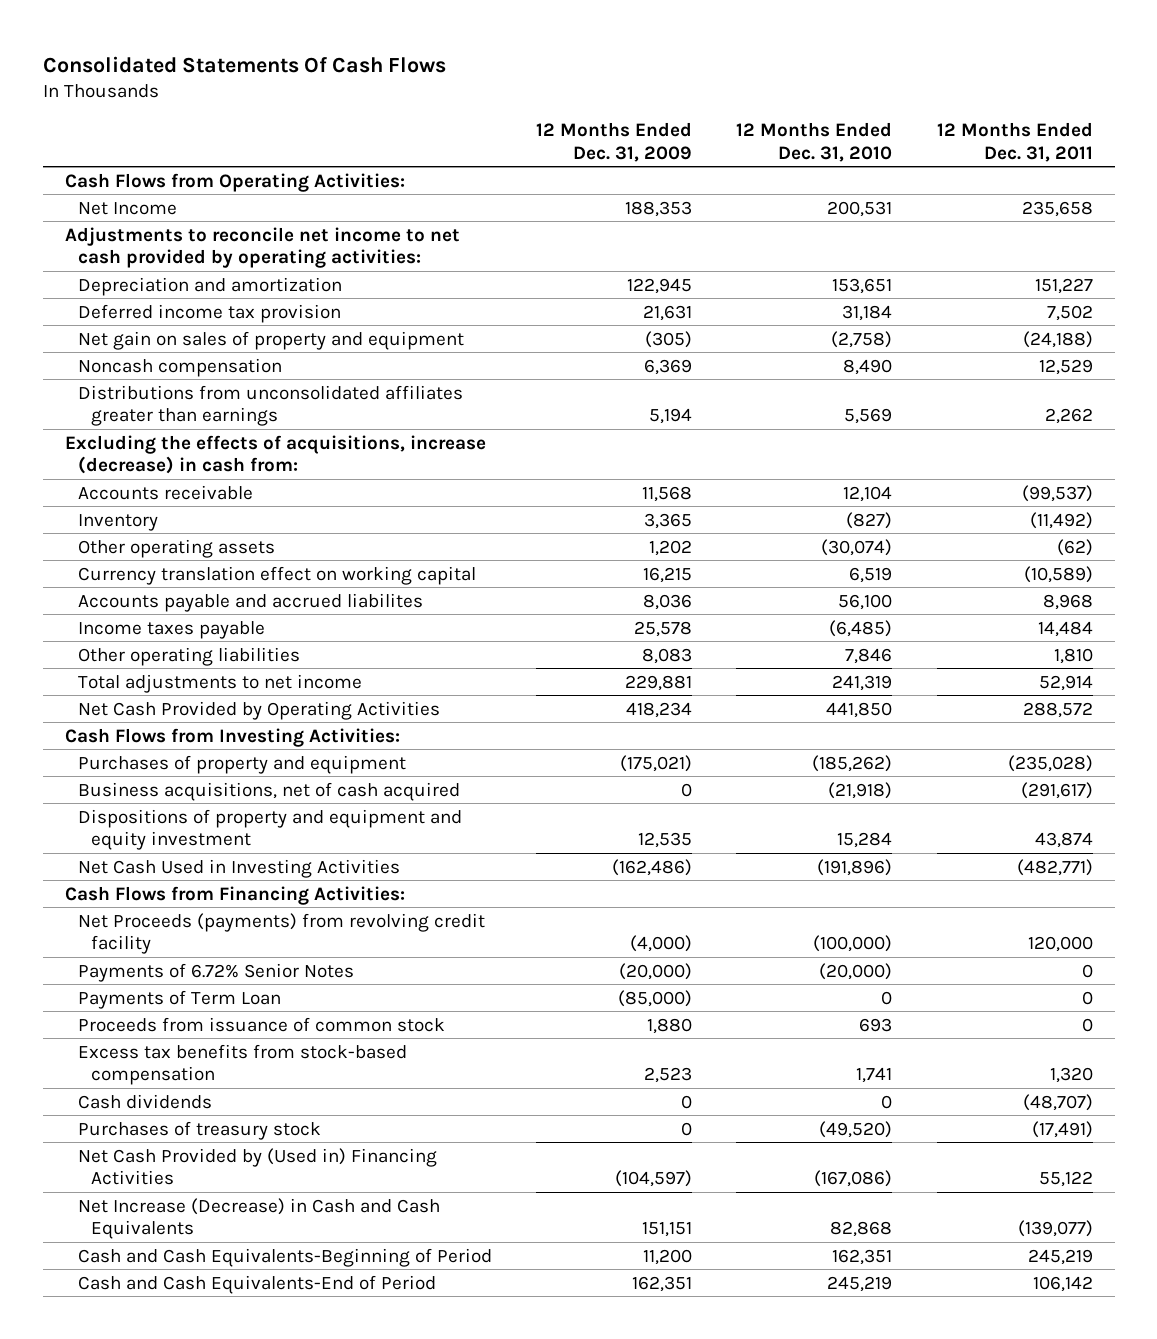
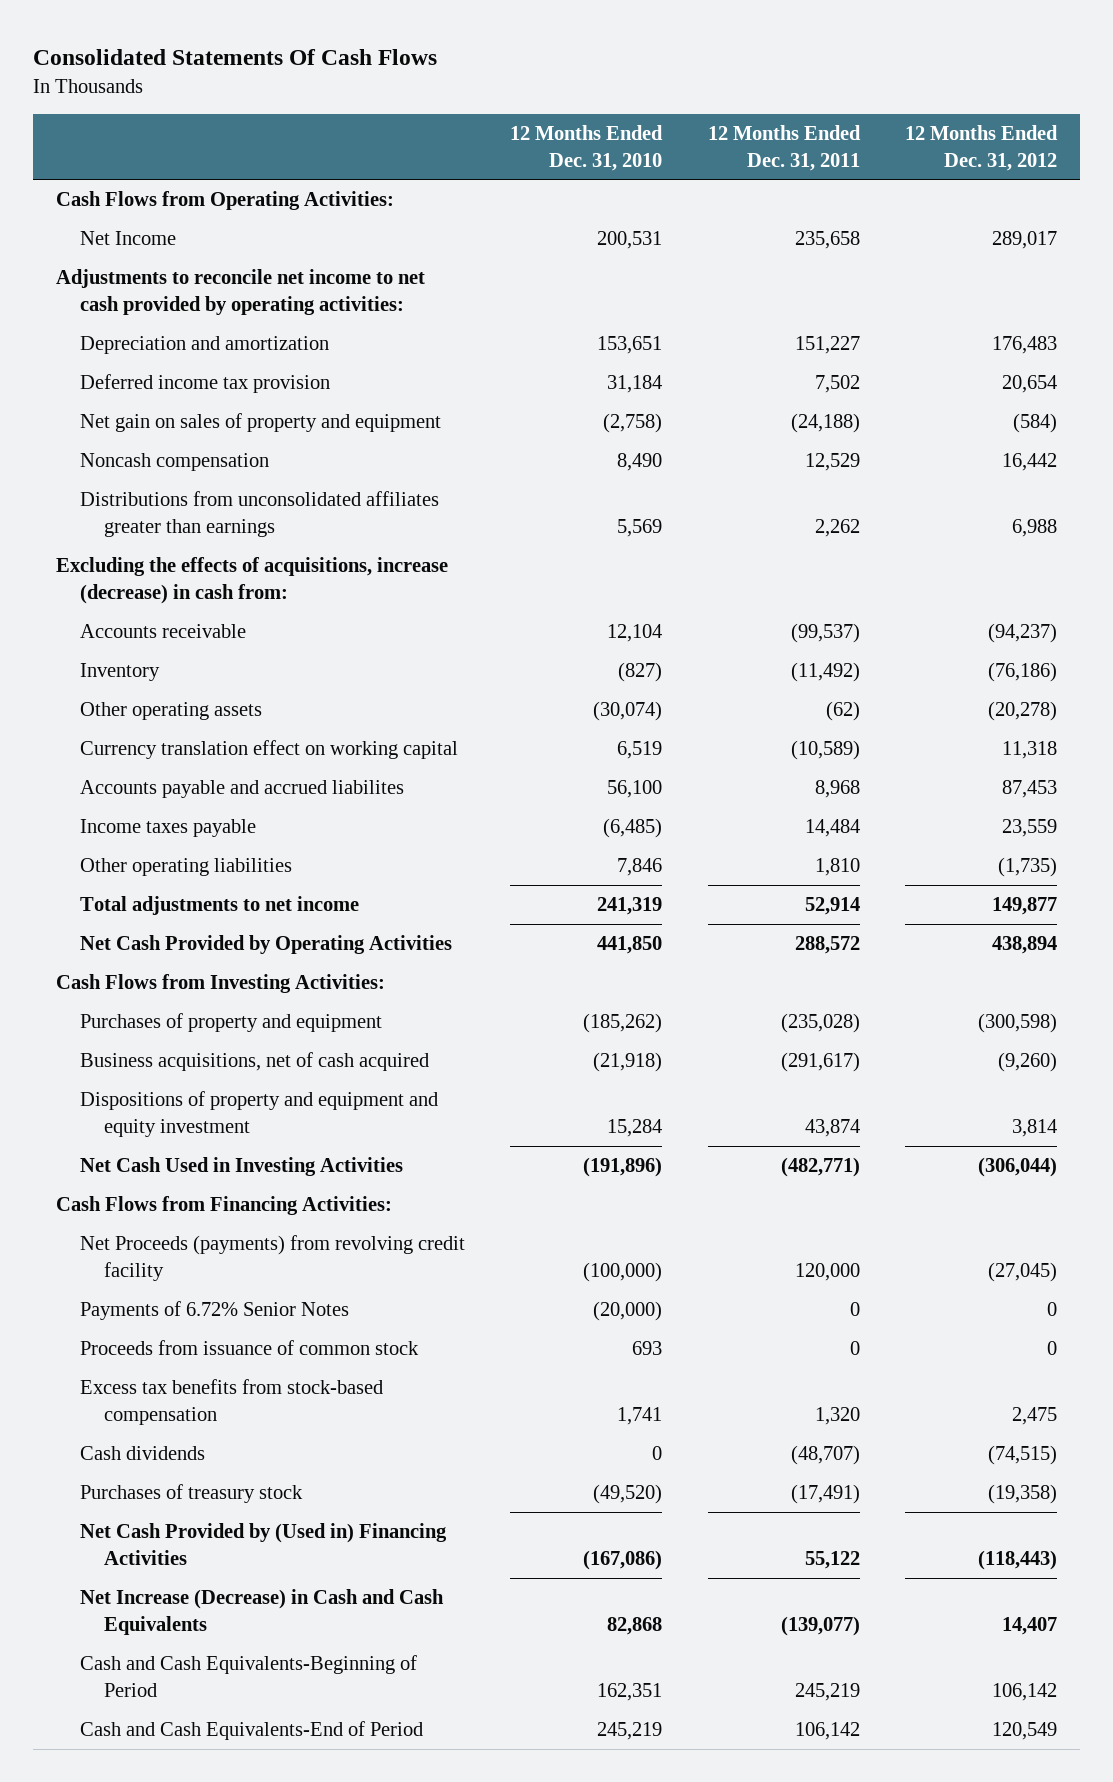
[536,121,693,162] 12 Months Ended Dec. 31, 2009 -> none
none -> [905,124,1059,171] 12 Months Ended Dec. 31, 2012
[78,989,282,1009] Payments of Term Loan -> none

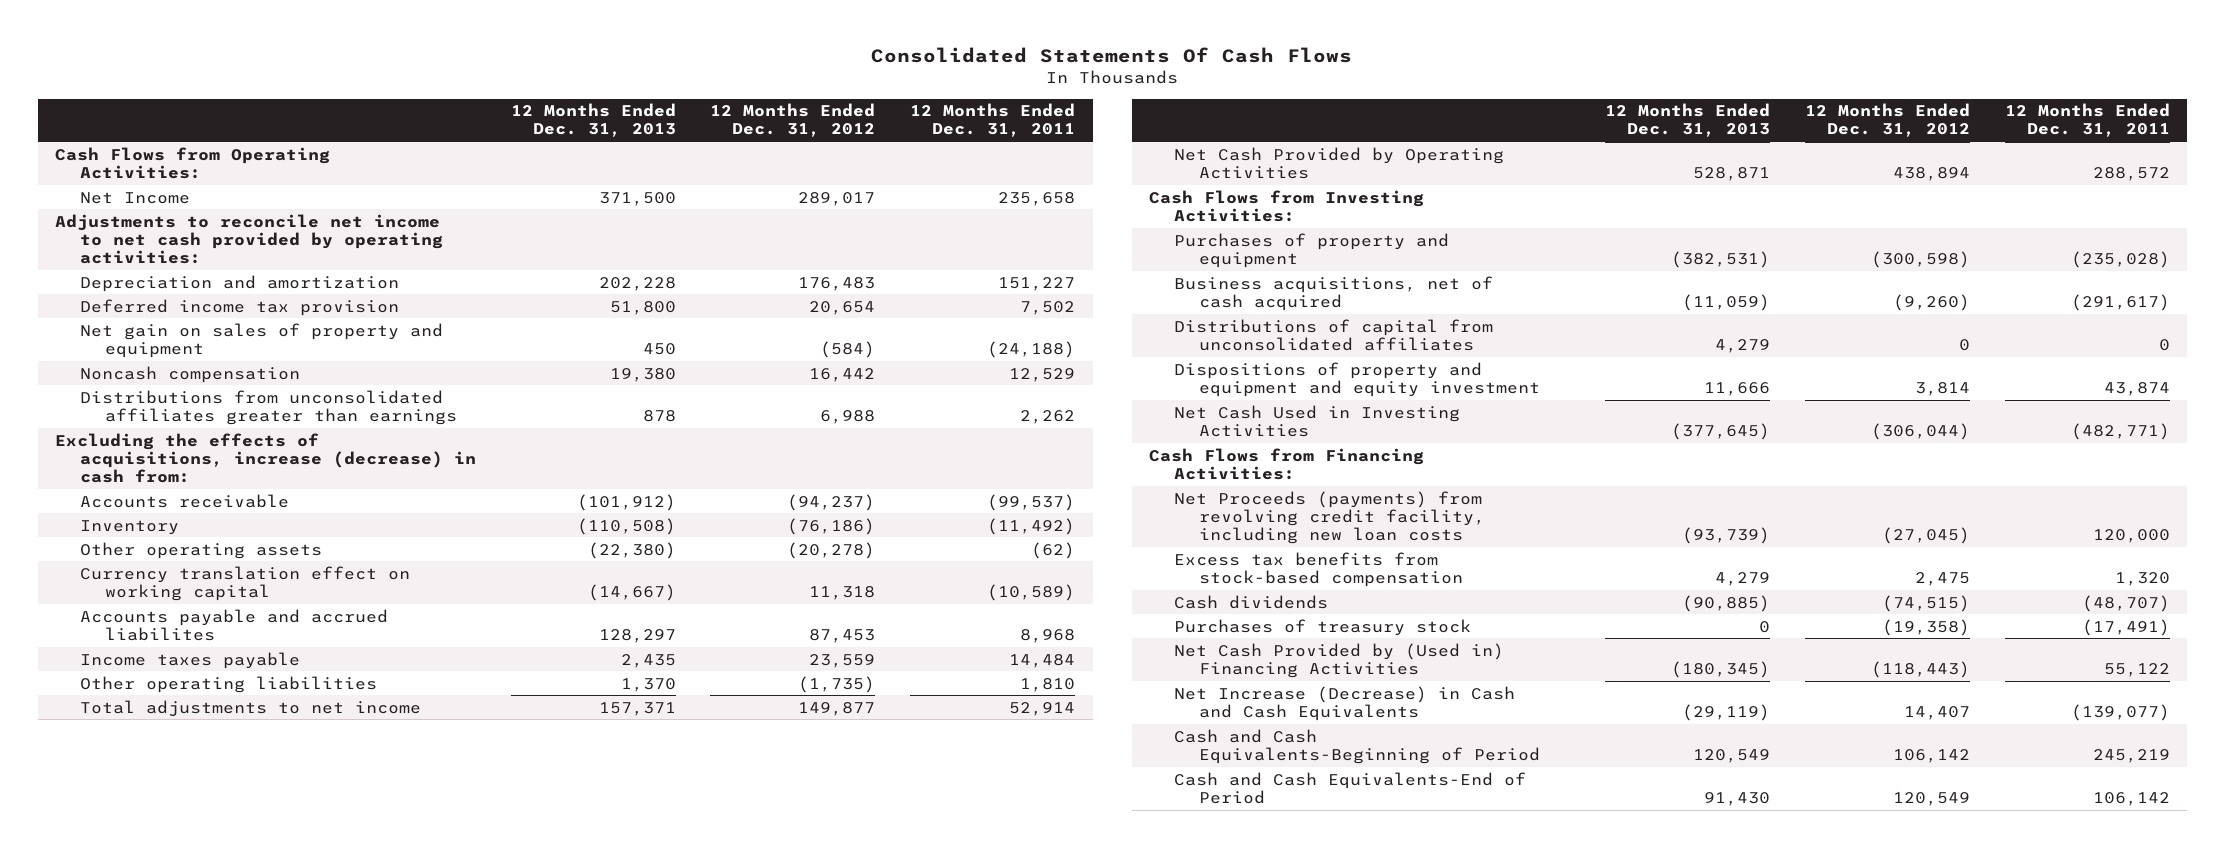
[510,124,664,171] 12 Months Ended Dec. 31, 2010 -> none
none -> [510,103,676,138] 12 Months Ended Dec. 31, 2013
none -> [1174,318,1494,351] Distributions of capital from unconsolidated affiliates
[79,1301,349,1321] Payments of 6.72% Senior Notes -> none
[79,1340,419,1356] Proceeds from issuance of common stock -> none
[79,1235,465,1281] Net Proceeds (payments) from revolving credit facility -> [1174,490,1485,545] Net Proceeds (payments) from revolving credit facility, including new loan costs

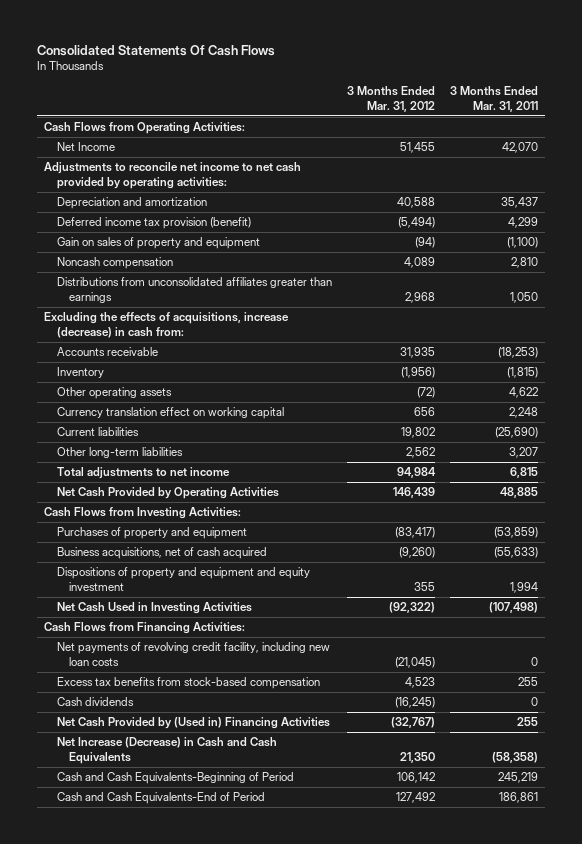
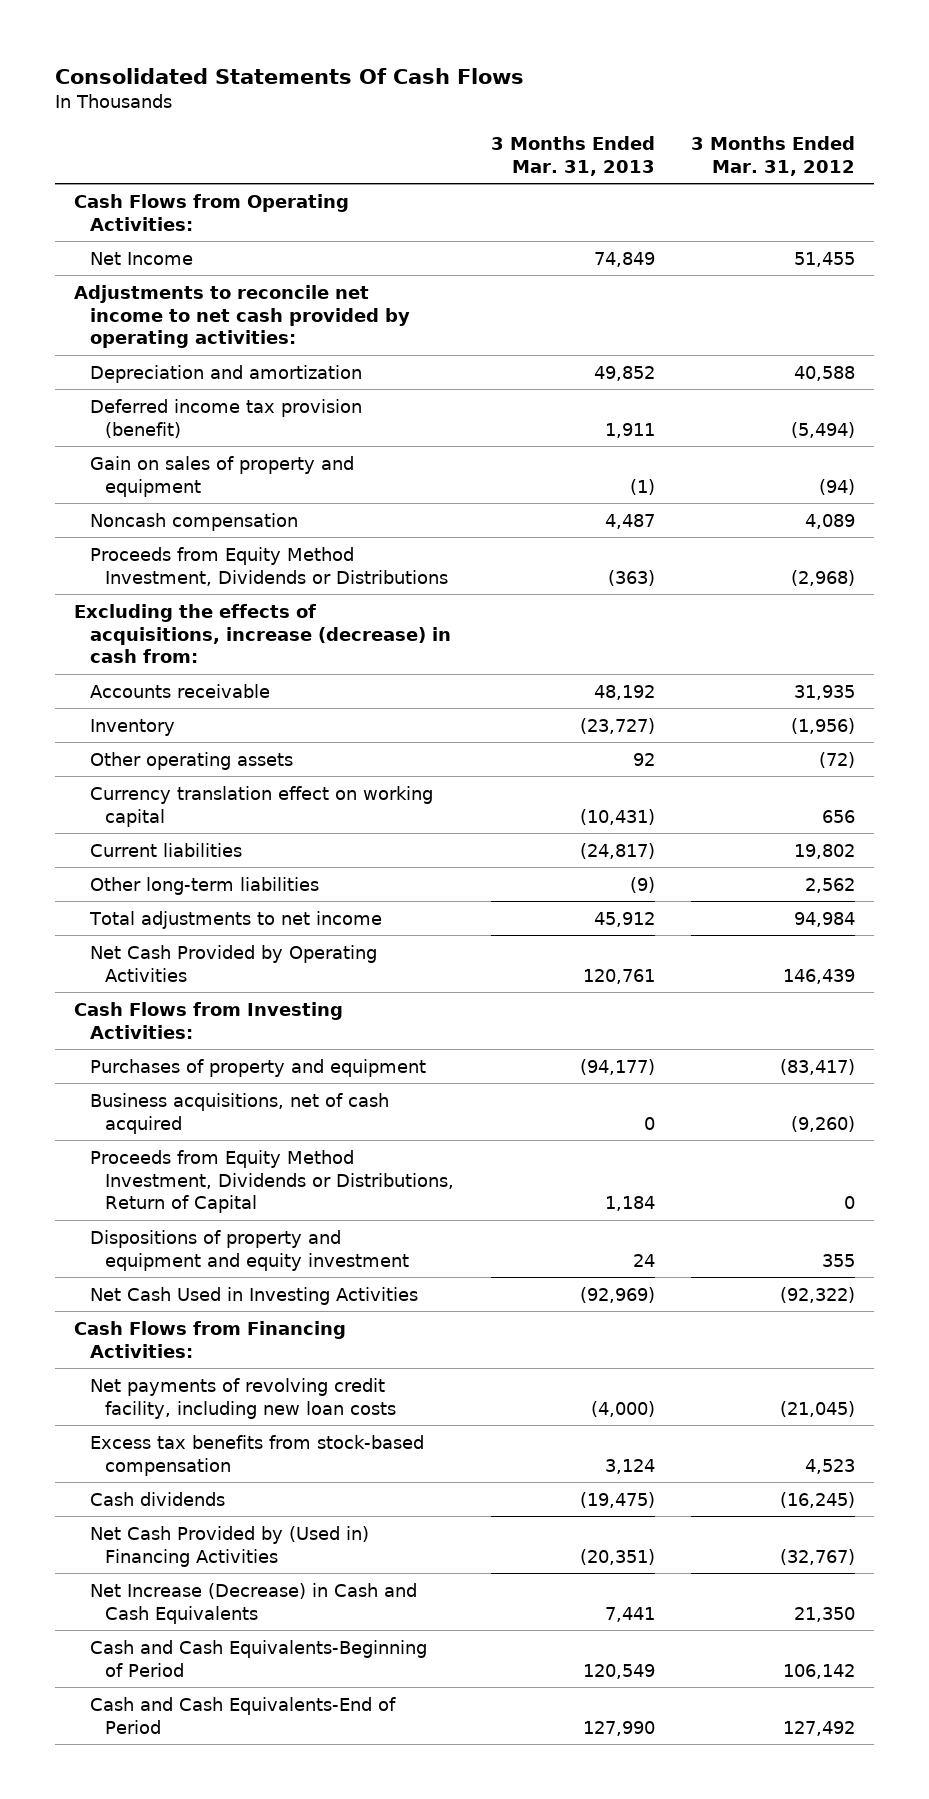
[449,86,538,112] 3 Months Ended Mar. 31, 2011 -> none
none -> [490,136,655,177] 3 Months Ended Mar. 31, 2013
[56,277,332,303] Distributions from unconsolidated affiliates greater than earnings -> none
none -> [89,546,449,586] Proceeds from Equity Method Investment, Dividends or Distributions
none -> [89,1149,455,1214] Proceeds from Equity Method Investment, Dividends or Distributions, Return of Capital

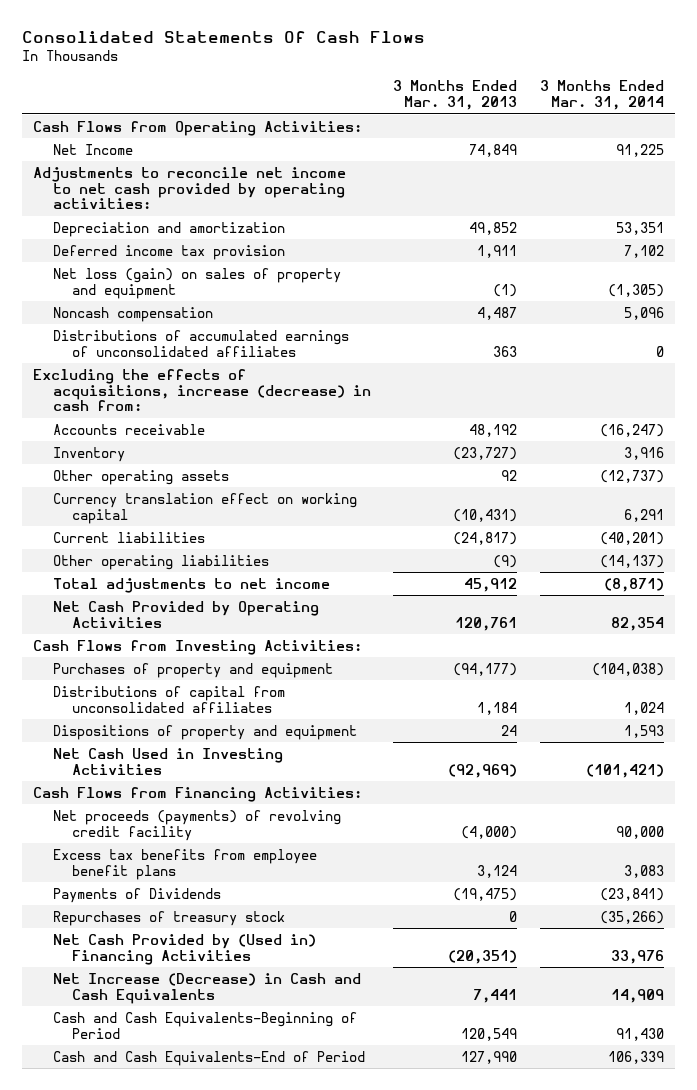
[691,136,856,177] 3 Months Ended Mar. 31, 2012 -> none
none -> [539,80,664,111] 3 Months Ended Mar. 31, 2014
[89,398,362,438] Deferred income tax provision (benefit) -> [52,244,285,260] Deferred income tax provision
[89,455,354,497] Gain on sales of property and equipment -> [52,267,341,299] Net loss (gain) on sales of property and equipment
[89,546,449,586] Proceeds from Equity Method Investment, Dividends or Distributions -> none
none -> [52,329,349,357] Distributions of accumulated earnings of unconsolidated affiliates
[89,876,319,895] Other long-term liabilities -> [52,554,269,570] Other operating liabilities
[89,1092,389,1134] Business acquisitions, net of cash acquired -> none
[89,1149,455,1214] Proceeds from Equity Method Investment, Dividends or Distributions, Return of Capital -> [52,685,285,713] Distributions of capital from unconsolidated affiliates
[89,1229,410,1271] Dispositions of property and equipment and equity investment -> [52,724,357,740] Dispositions of property and equipment
[89,1377,397,1419] Net payments of revolving credit facility, including new loan costs -> [52,809,341,841] Net proceeds (payments) of revolving credit facility
[89,1434,424,1476] Excess tax benefits from stock-based compensation -> [52,848,317,880] Excess tax benefits from employee benefit plans
[89,1491,225,1506] Cash dividends -> [52,887,221,903] Payments of Dividends
none -> [52,910,285,926] Repurchases of treasury stock

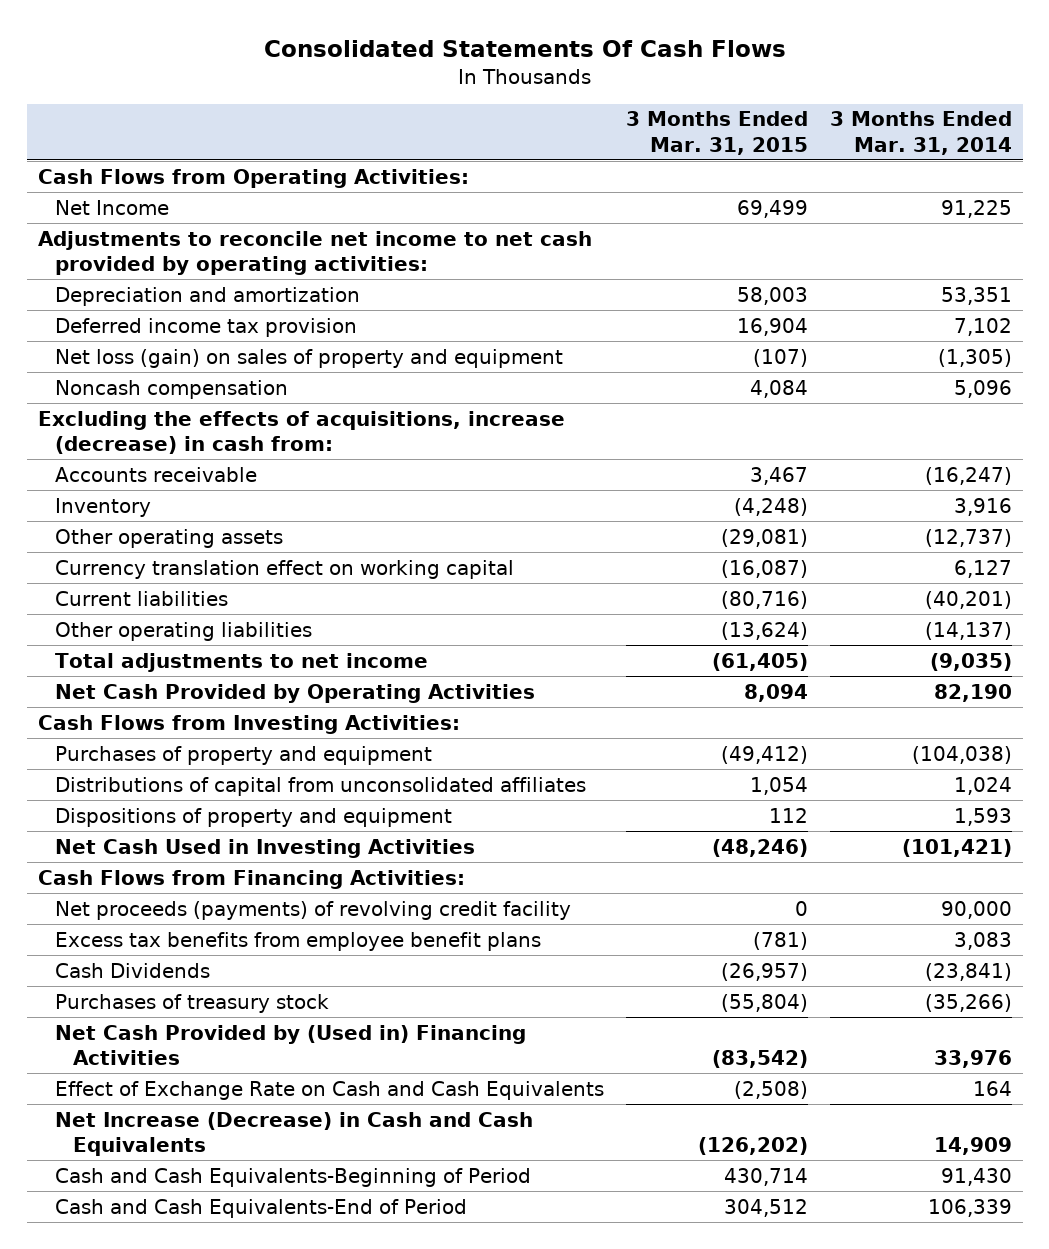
[393,80,518,111] 3 Months Ended Mar. 31, 2013 -> none
none -> [626,111,809,155] 3 Months Ended Mar. 31, 2015
[52,329,349,357] Distributions of accumulated earnings of unconsolidated affiliates -> none
[623,508,664,522] 6,291 -> [953,559,1012,578] 6,127
[603,577,664,592] (8,871) -> [929,652,1012,671] (9,035)
[610,616,664,631] 82,354 -> [933,683,1012,702] 82,190
[52,887,221,903] Payments of Dividends -> [55,962,211,978] Cash Dividends
[52,910,285,926] Repurchases of treasury stock -> [55,993,330,1013] Purchases of treasury stock
none -> [55,1080,605,1100] Effect of Exchange Rate on Cash and Cash Equivalents

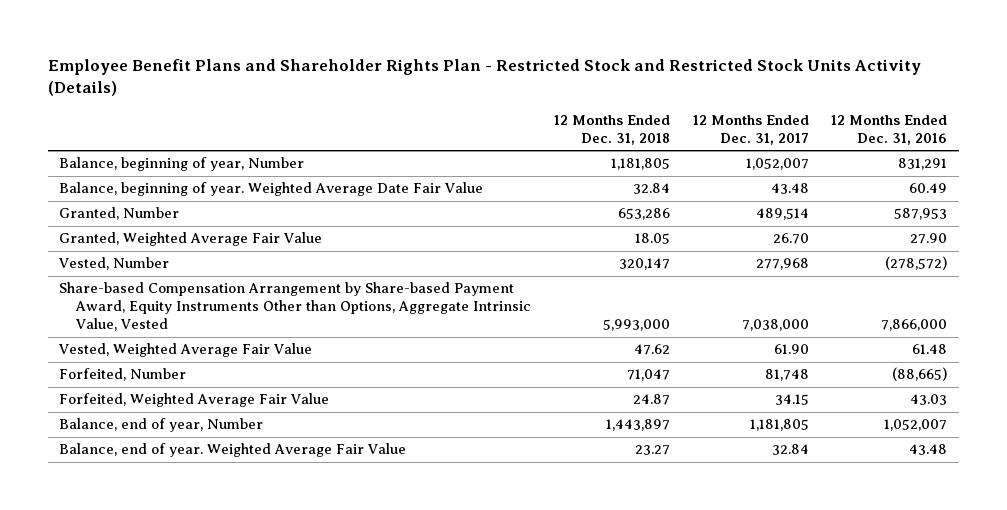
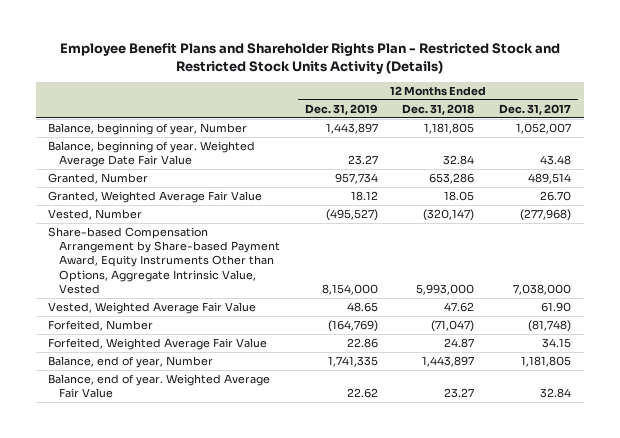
[831,114,948,146] 12 Months Ended Dec. 31, 2016 -> none
none -> [304,103,378,115] Dec. 31, 2019
[618,258,670,271] 320,147 -> [423,209,475,222] (320,147)
[755,258,809,271] 277,968 -> [520,209,572,222] (277,968)
[626,369,670,382] 71,047 -> [431,320,475,333] (71,047)
[764,369,809,382] 81,748 -> [528,320,572,333] (81,748)

